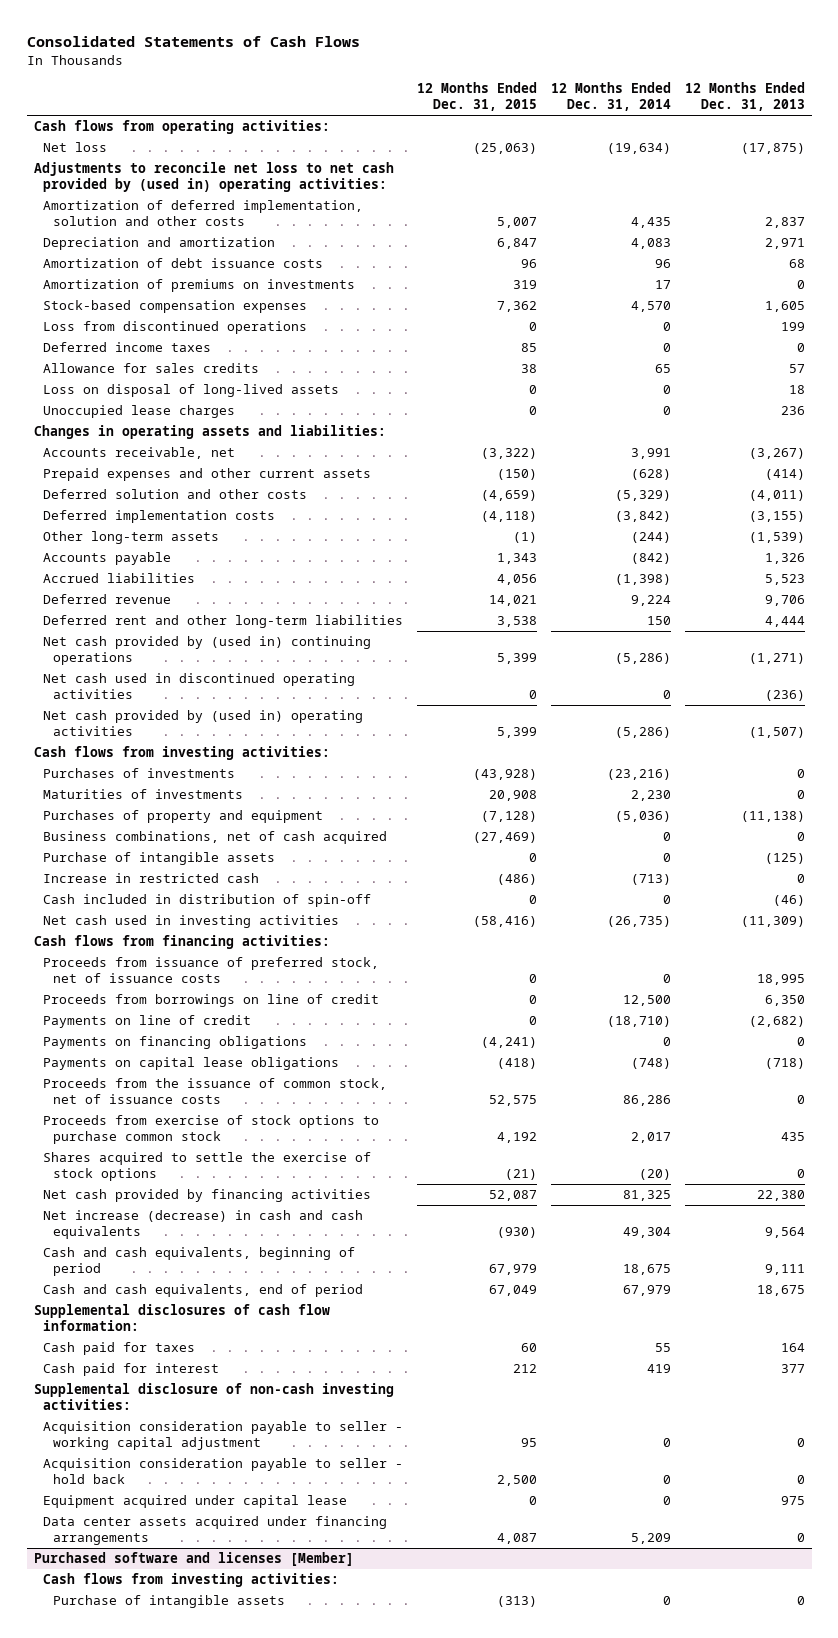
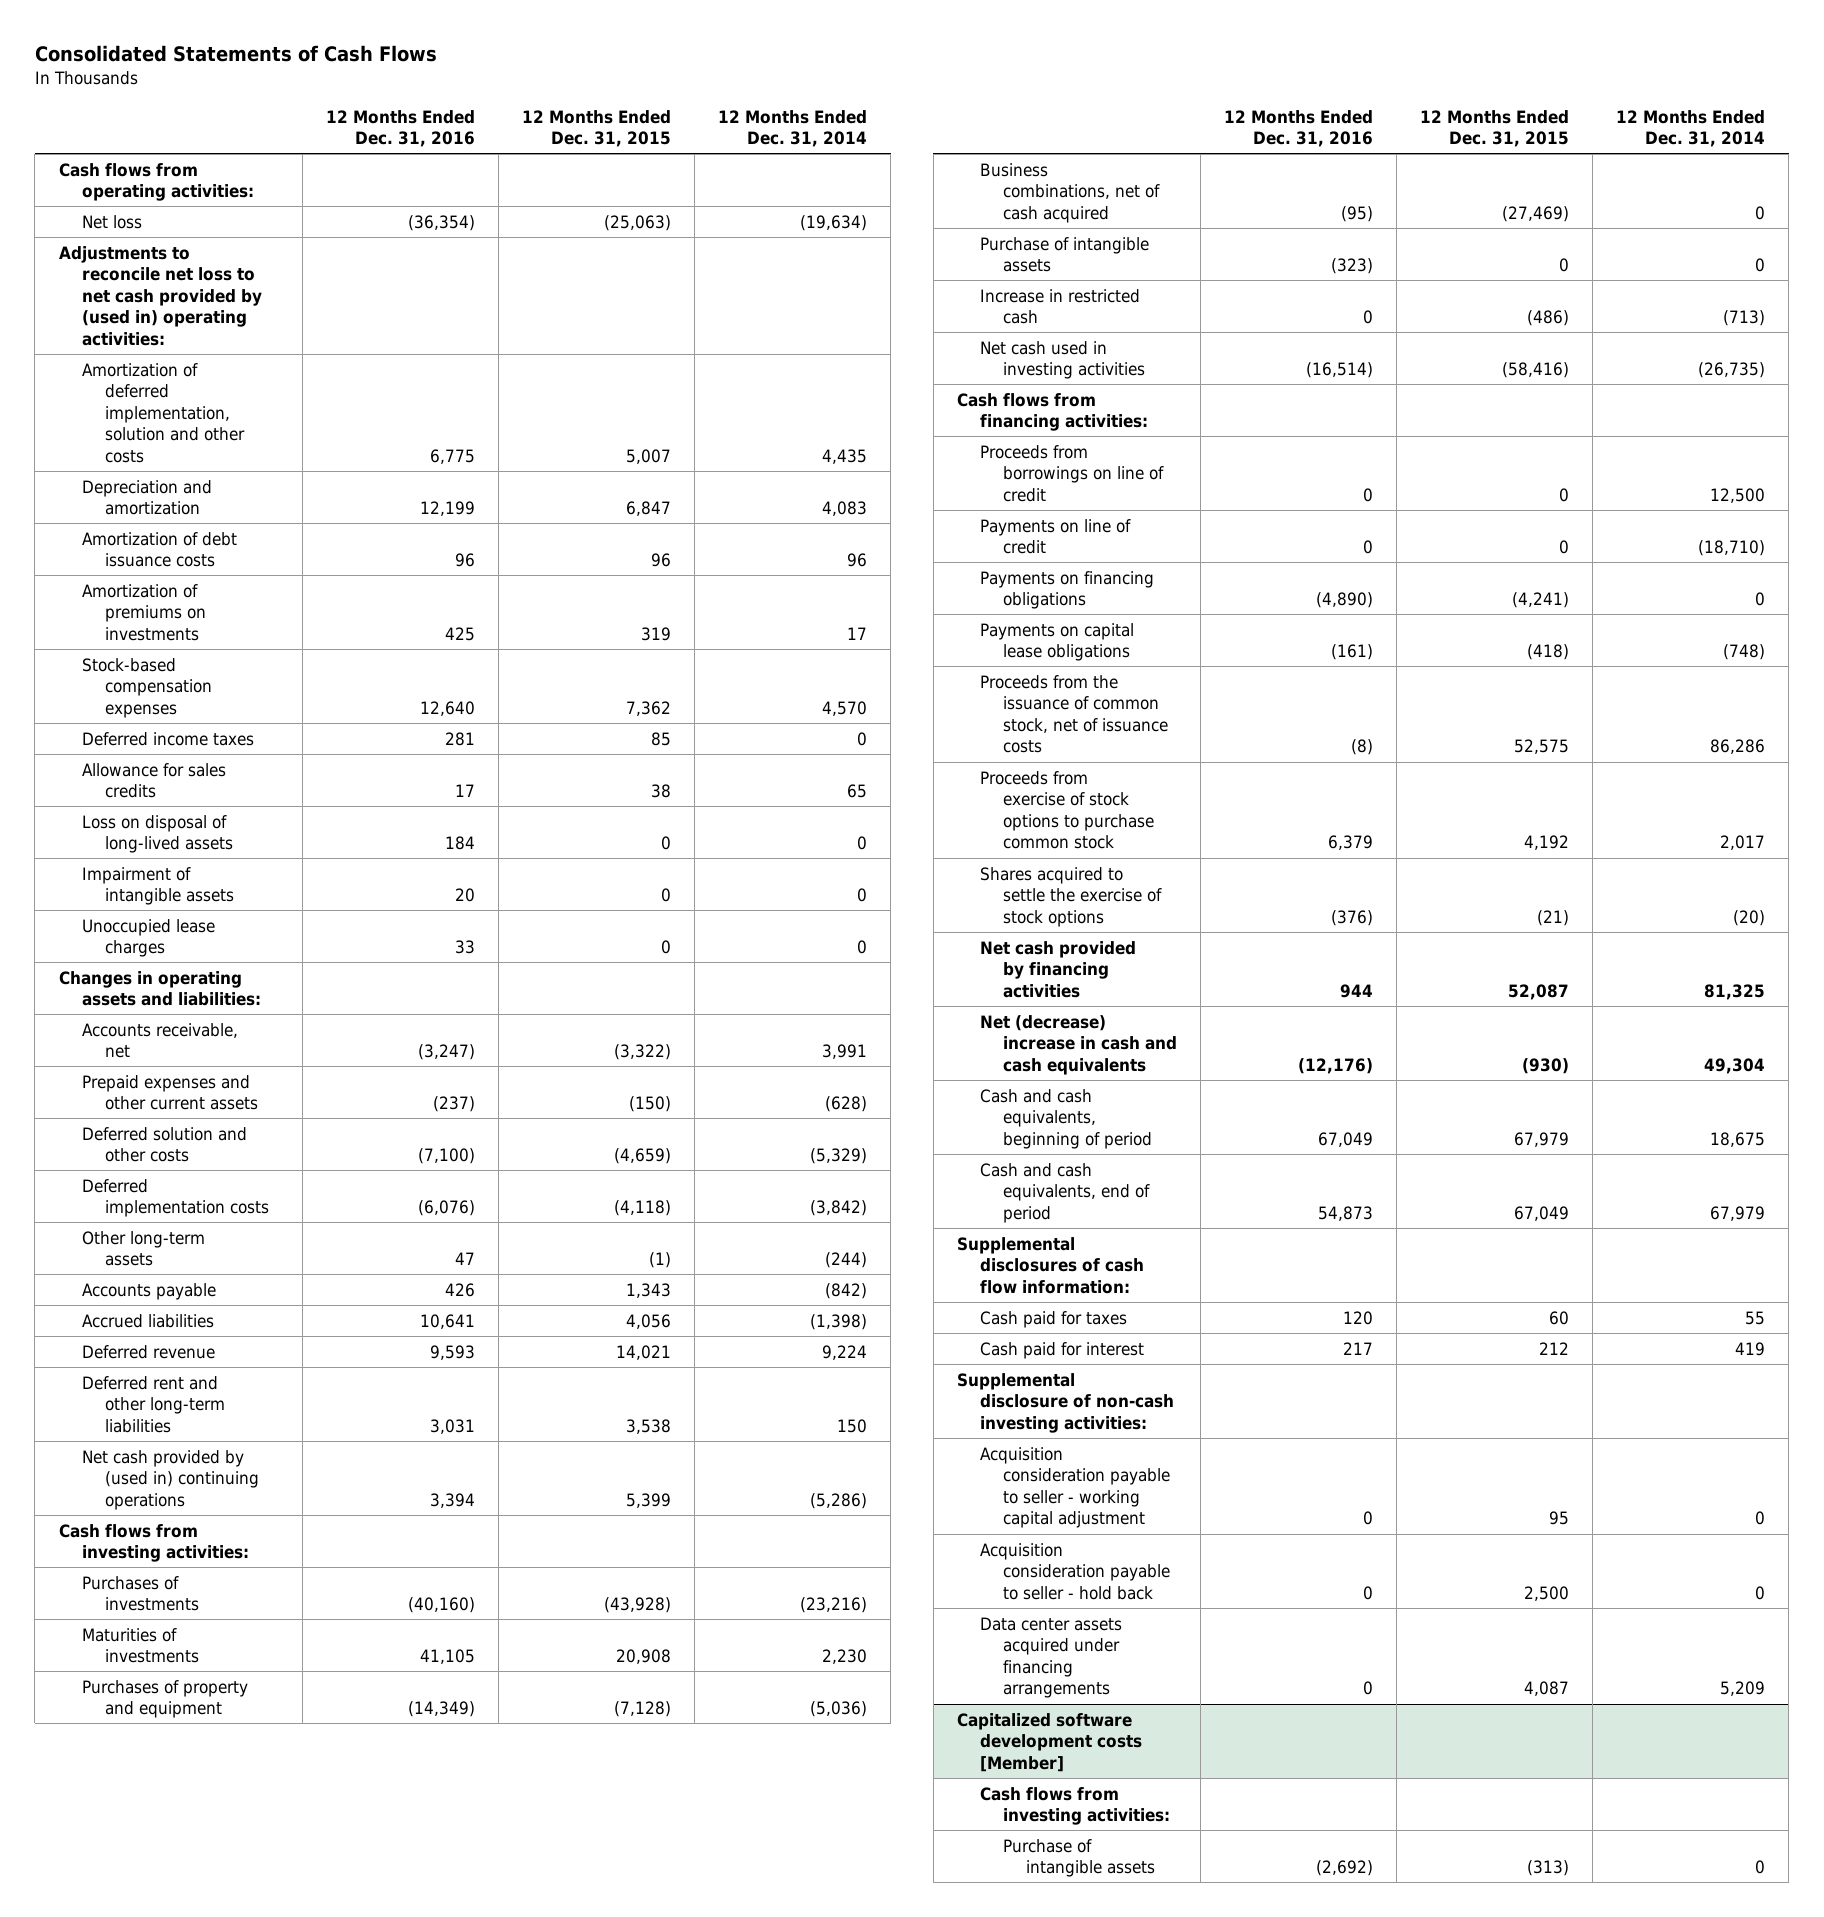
[684,82,805,112] 12 Months Ended Dec. 31, 2013 -> none
none -> [325,109,475,148] 12 Months Ended Dec. 31, 2016
[43,321,308,335] Loss from discontinued operations -> none
none -> [81,866,234,906] Impairment of intangible assets
[43,673,356,700] Net cash used in discontinued operating activities -> none
[43,710,364,737] Net cash provided by (used in) operating activities -> none
[43,894,372,908] Cash included in distribution of spin-off -> none
[43,957,380,984] Proceeds from issuance of preferred stock, net of issuance costs -> none
[43,1210,364,1240] Net increase (decrease) in cash and cash equivalents -> [979,1014,1177,1075] Net (decrease) increase in cash and cash equivalents
[43,1495,348,1509] Equipment acquired under capital lease -> none
[33,1552,354,1567] Purchased software and licenses [Member] -> [956,1712,1142,1772] Capitalized software development costs [Member]

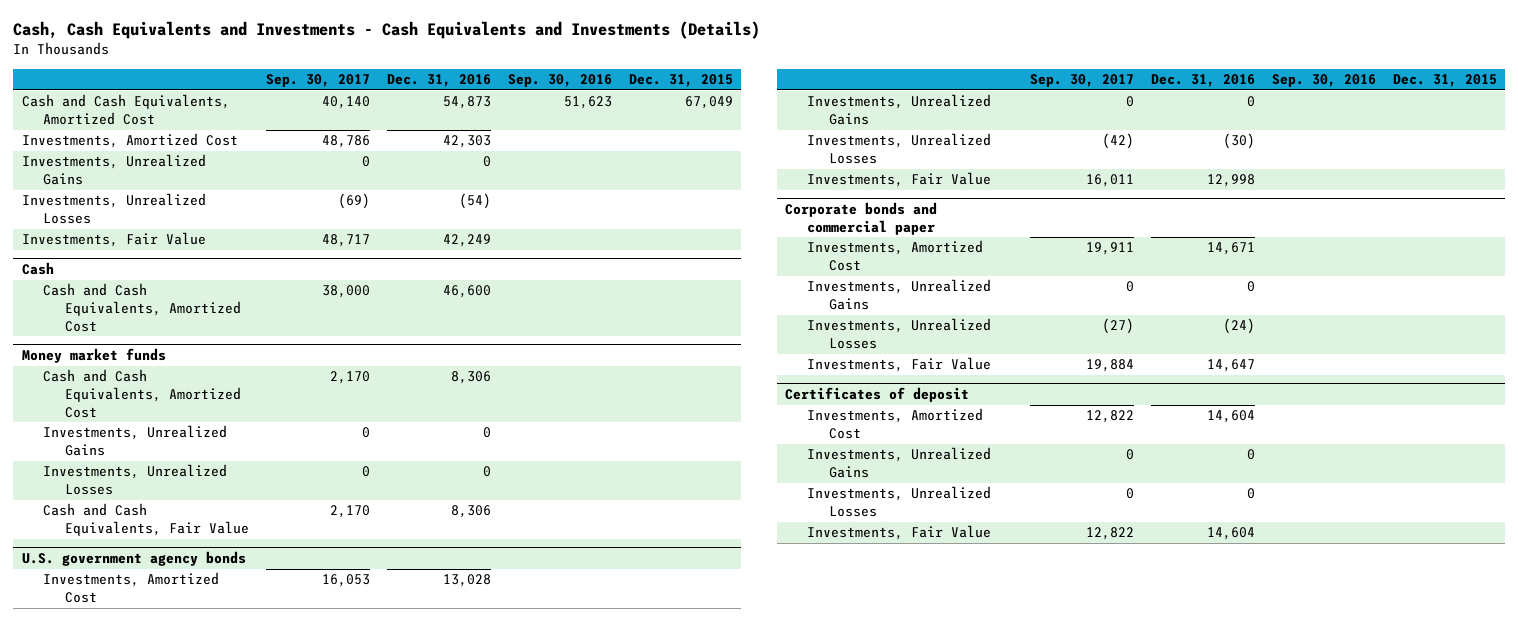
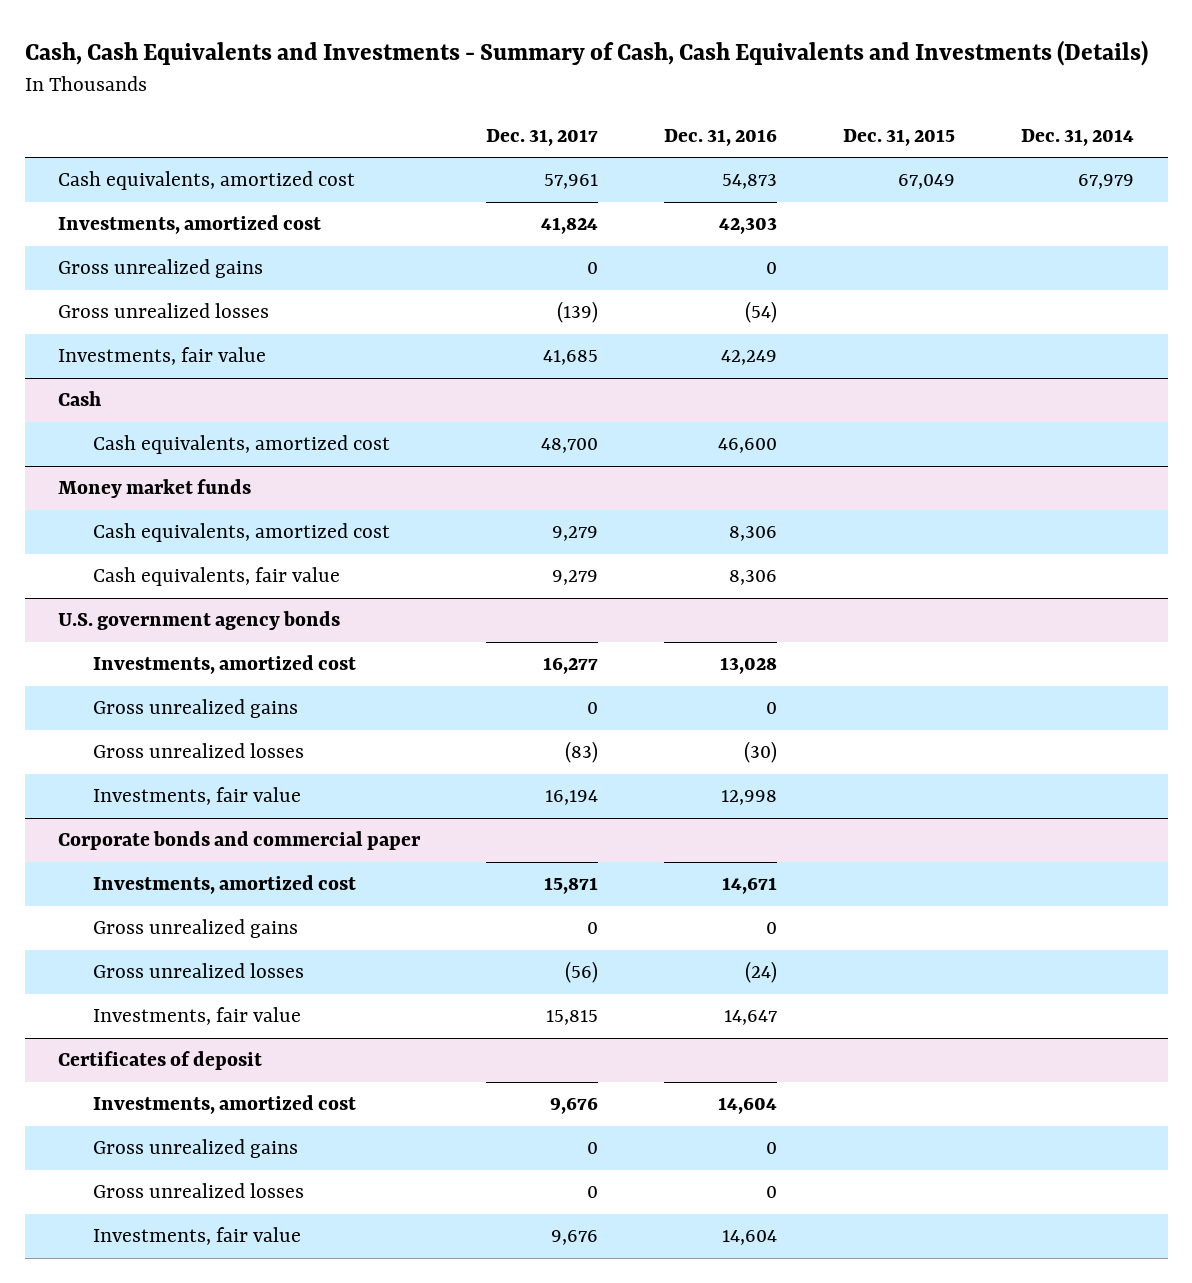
[13,21,761,40] Cash, Cash Equivalents and Investments - Cash Equivalents and Investments (Details) -> [24,40,1148,67] Cash, Cash Equivalents and Investments - Summary of Cash, Cash Equivalents and Investments (Details)
[265,74,370,88] Sep. 30, 2017 -> none
[507,74,612,88] Sep. 30, 2016 -> none
none -> [485,129,598,147] Dec. 31, 2017
none -> [1021,129,1135,147] Dec. 31, 2014
[21,94,230,126] Cash and Cash Equivalents, Amortized Cost -> [57,171,355,191] Cash equivalents, amortized cost
[21,133,238,149] Investments, Amortized Cost -> [57,215,321,235] Investments, amortized cost
[21,154,206,186] Investments, Unrealized Gains -> [57,259,263,279] Gross unrealized gains
[21,193,206,225] Investments, Unrealized Losses -> [57,303,269,319] Gross unrealized losses
[21,232,206,248] Investments, Fair Value -> [57,347,266,366] Investments, fair value
[43,283,241,332] Cash and Cash Equivalents, Amortized Cost -> [92,435,390,455] Cash equivalents, amortized cost
[43,425,228,457] Investments, Unrealized Gains -> none
[43,464,228,496] Investments, Unrealized Losses -> none
[43,369,241,418] Cash and Cash Equivalents, Amortized Cost -> [92,523,390,543] Cash equivalents, amortized cost
[43,503,249,537] Cash and Cash Equivalents, Fair Value -> [92,567,340,587] Cash equivalents, fair value
[43,572,220,604] Investments, Amortized Cost -> [92,655,356,675] Investments, amortized cost
[807,94,992,126] Investments, Unrealized Gains -> [92,699,298,719] Gross unrealized gains
[807,133,992,165] Investments, Unrealized Losses -> [92,743,304,759] Gross unrealized losses
[807,172,992,188] Investments, Fair Value -> [92,787,301,806] Investments, fair value
[807,240,984,272] Investments, Amortized Cost -> [92,875,356,895] Investments, amortized cost
[807,279,992,311] Investments, Unrealized Gains -> [92,919,298,939] Gross unrealized gains
[807,318,992,350] Investments, Unrealized Losses -> [92,963,304,979] Gross unrealized losses
[807,357,992,373] Investments, Fair Value -> [92,1007,301,1026] Investments, fair value
[807,408,984,440] Investments, Amortized Cost -> [92,1095,356,1115] Investments, amortized cost
[807,447,992,479] Investments, Unrealized Gains -> [92,1139,298,1159] Gross unrealized gains
[807,486,992,518] Investments, Unrealized Losses -> [92,1183,304,1199] Gross unrealized losses
[807,525,992,541] Investments, Fair Value -> [92,1227,301,1246] Investments, fair value

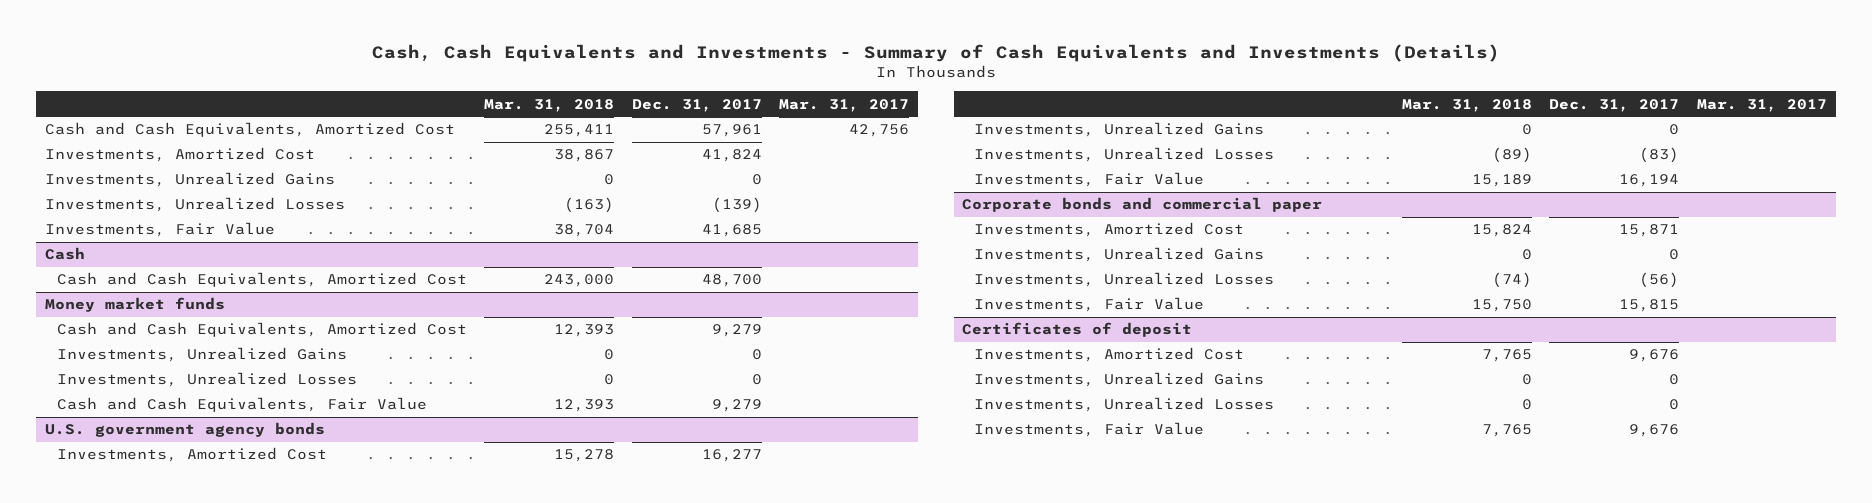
[24,40,1148,67] Cash, Cash Equivalents and Investments - Summary of Cash, Cash Equivalents and Investments (Details) -> [371,44,1500,63] Cash, Cash Equivalents and Investments - Summary of Cash Equivalents and Investments (Details)
[664,129,778,147] Dec. 31, 2016 -> none
[843,129,956,147] Dec. 31, 2015 -> none
[1021,129,1135,147] Dec. 31, 2014 -> none
none -> [484,98,615,112] Mar. 31, 2018
none -> [779,98,910,112] Mar. 31, 2017
[57,171,355,191] Cash equivalents, amortized cost -> [44,122,455,138] Cash and Cash Equivalents, Amortized Cost
[57,215,321,235] Investments, amortized cost -> [44,147,315,163] Investments, Amortized Cost
[57,259,263,279] Gross unrealized gains -> [44,172,335,188] Investments, Unrealized Gains
[57,303,269,319] Gross unrealized losses -> [44,197,345,213] Investments, Unrealized Losses
[57,347,266,366] Investments, fair value -> [44,222,275,238] Investments, Fair Value
[92,435,390,455] Cash equivalents, amortized cost -> [57,272,468,288] Cash and Cash Equivalents, Amortized Cost
[92,523,390,543] Cash equivalents, amortized cost -> [57,322,468,338] Cash and Cash Equivalents, Amortized Cost
none -> [57,347,348,363] Investments, Unrealized Gains
none -> [57,372,358,388] Investments, Unrealized Losses
[92,567,340,587] Cash equivalents, fair value -> [57,397,428,413] Cash and Cash Equivalents, Fair Value
[92,655,356,675] Investments, amortized cost -> [57,447,328,463] Investments, Amortized Cost
[92,699,298,719] Gross unrealized gains -> [974,122,1265,138] Investments, Unrealized Gains
[92,743,304,759] Gross unrealized losses -> [974,147,1275,163] Investments, Unrealized Losses
[92,787,301,806] Investments, fair value -> [974,172,1205,188] Investments, Fair Value
[92,875,356,895] Investments, amortized cost -> [974,222,1245,238] Investments, Amortized Cost
[92,919,298,939] Gross unrealized gains -> [974,247,1265,263] Investments, Unrealized Gains
[92,963,304,979] Gross unrealized losses -> [974,272,1275,288] Investments, Unrealized Losses
[92,1007,301,1026] Investments, fair value -> [974,297,1205,313] Investments, Fair Value
[92,1095,356,1115] Investments, amortized cost -> [974,347,1245,363] Investments, Amortized Cost
[92,1139,298,1159] Gross unrealized gains -> [974,372,1265,388] Investments, Unrealized Gains
[92,1183,304,1199] Gross unrealized losses -> [974,397,1275,413] Investments, Unrealized Losses
[92,1227,301,1246] Investments, fair value -> [974,422,1205,438] Investments, Fair Value

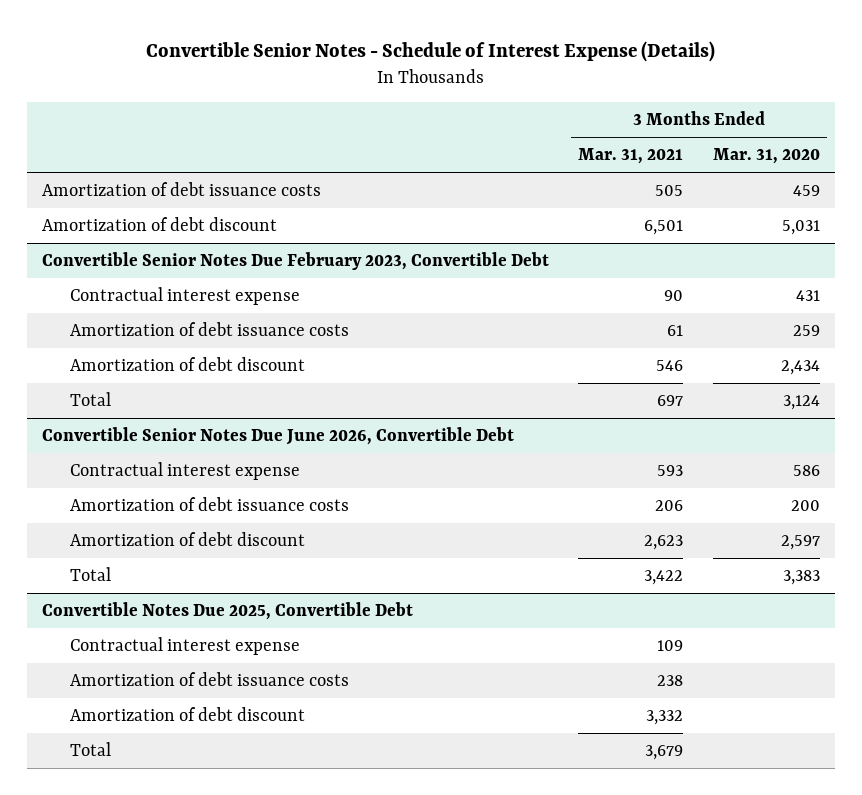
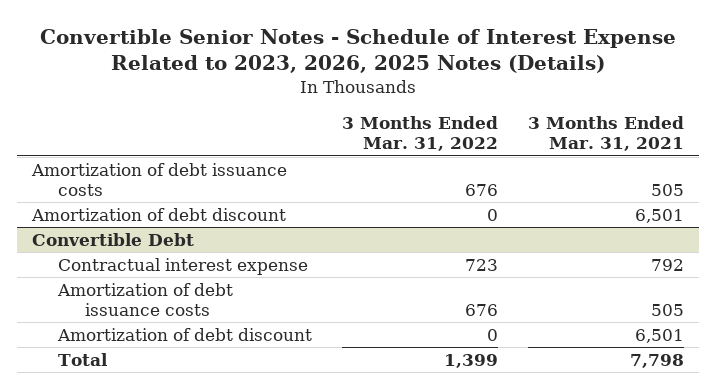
[145,41,715,63] Convertible Senior Notes - Schedule of Interest Expense (Details) -> [39,28,676,74] Convertible Senior Notes - Schedule of Interest Expense Related to 2023, 2026, 2025 Notes (Details)
[712,148,820,165] Mar. 31, 2020 -> none
none -> [342,116,499,152] 3 Months Ended Mar. 31, 2022
[41,251,549,270] Convertible Senior Notes Due February 2023, Convertible Debt -> none
[41,426,514,445] Convertible Senior Notes Due June 2026, Convertible Debt -> none
[69,461,300,480] Contractual interest expense -> none
[69,496,349,511] Amortization of debt issuance costs -> none
[69,531,305,546] Amortization of debt discount -> none
[69,566,111,581] Total -> none
[41,601,413,620] Convertible Notes Due 2025, Convertible Debt -> none
[69,636,300,655] Contractual interest expense -> none
[69,671,349,686] Amortization of debt issuance costs -> none
[69,706,305,721] Amortization of debt discount -> none
[69,741,111,756] Total -> none
none -> [32,232,195,246] Convertible Debt
[664,289,684,301] 90 -> [650,258,684,271] 792
[667,324,684,336] 61 -> [650,303,684,316] 505
[656,359,684,371] 546 -> [634,328,684,343] 6,501
[657,394,684,406] 697 -> [629,353,684,368] 7,798

